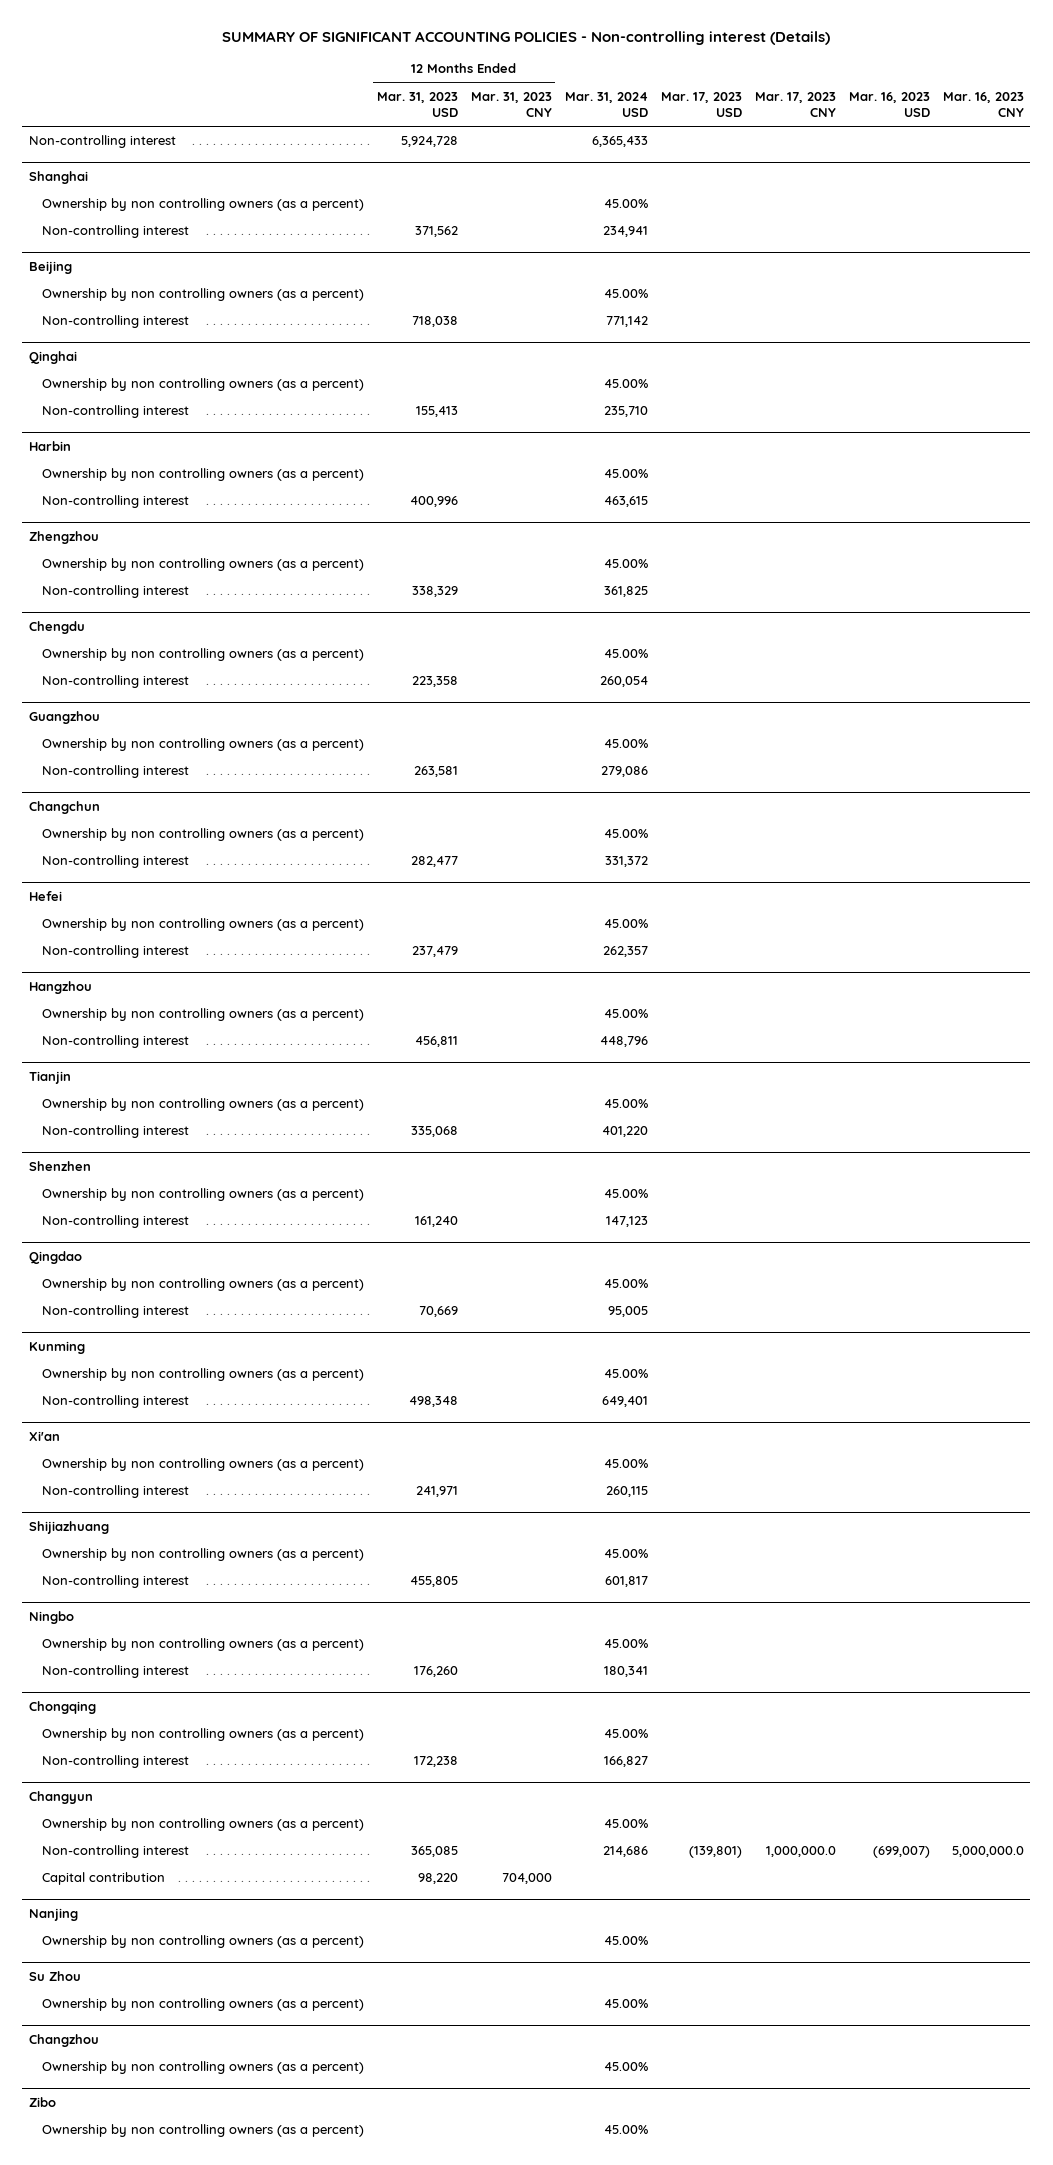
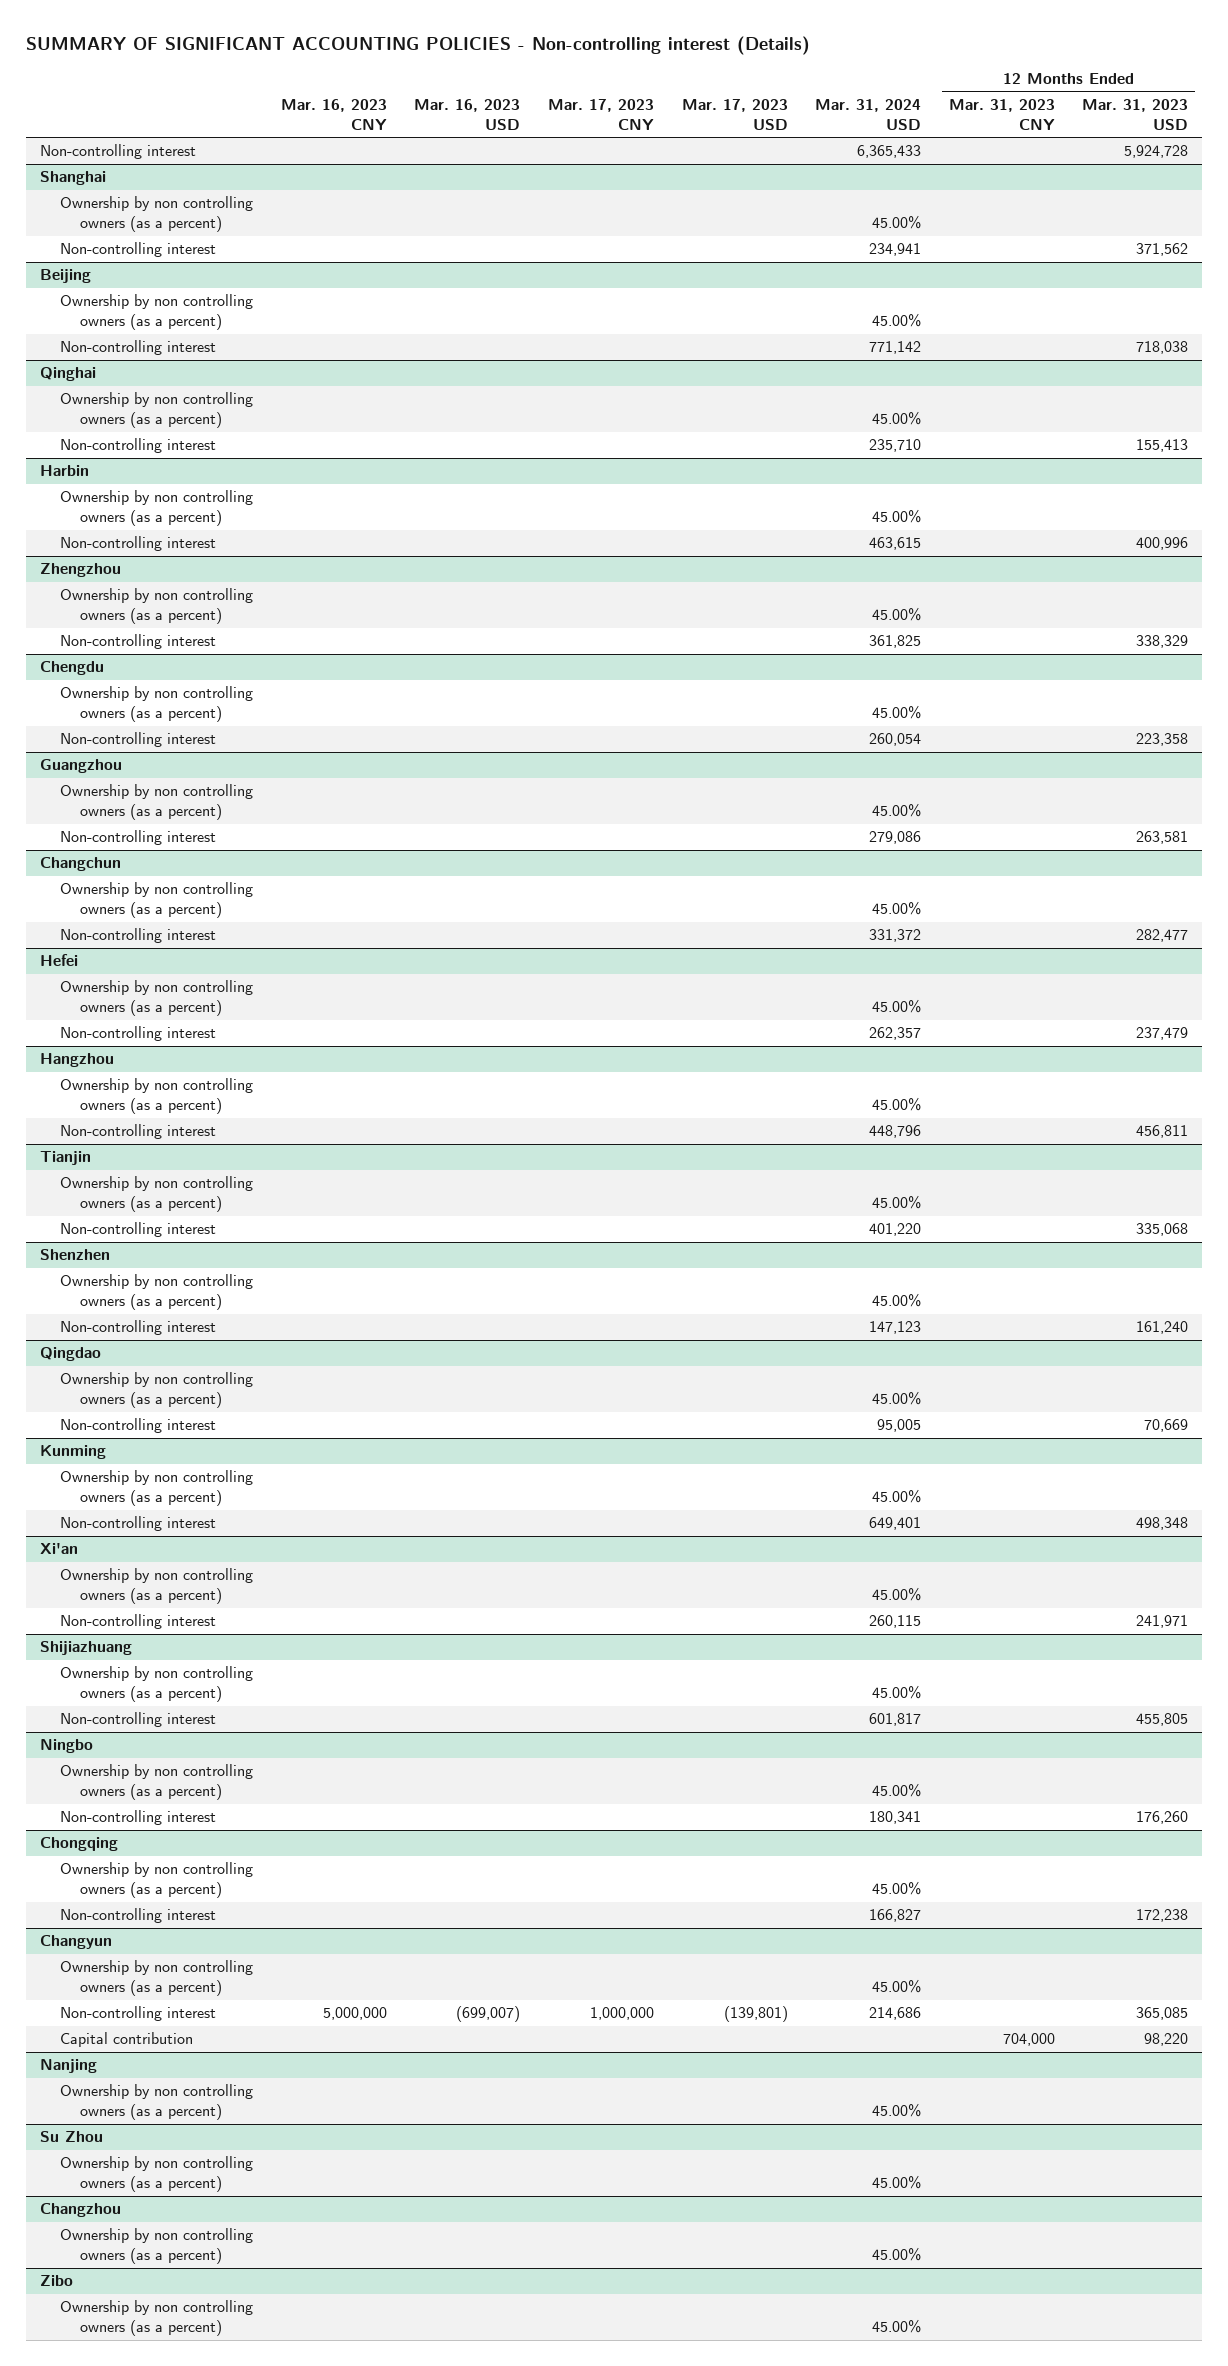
[765,1846,836,1858] 1,000,000.0 -> [589,2007,654,2021] 1,000,000
[951,1846,1024,1858] 5,000,000.0 -> [322,2007,387,2021] 5,000,000

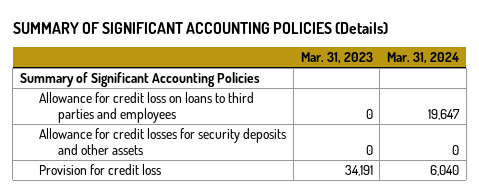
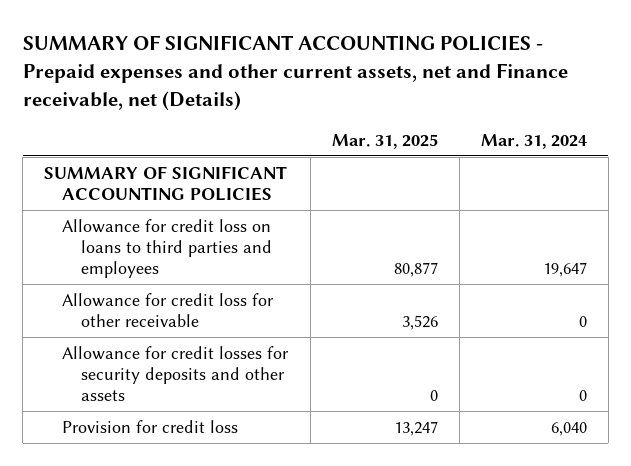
[12,21,388,34] SUMMARY OF SIGNIFICANT ACCOUNTING POLICIES (Details) -> [22,35,568,112] SUMMARY OF SIGNIFICANT ACCOUNTING POLICIES - Prepaid expenses and other current assets, net and Finance receivable, net (Details)
[300,52,373,65] Mar. 31, 2023 -> none
none -> [331,133,438,149] Mar. 31, 2025
[20,72,261,88] Summary of Significant Accounting Policies -> [44,165,288,201] SUMMARY OF SIGNIFICANT ACCOUNTING POLICIES
none -> [62,292,275,327] Allowance for credit loss for other receivable

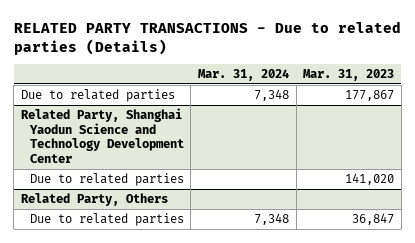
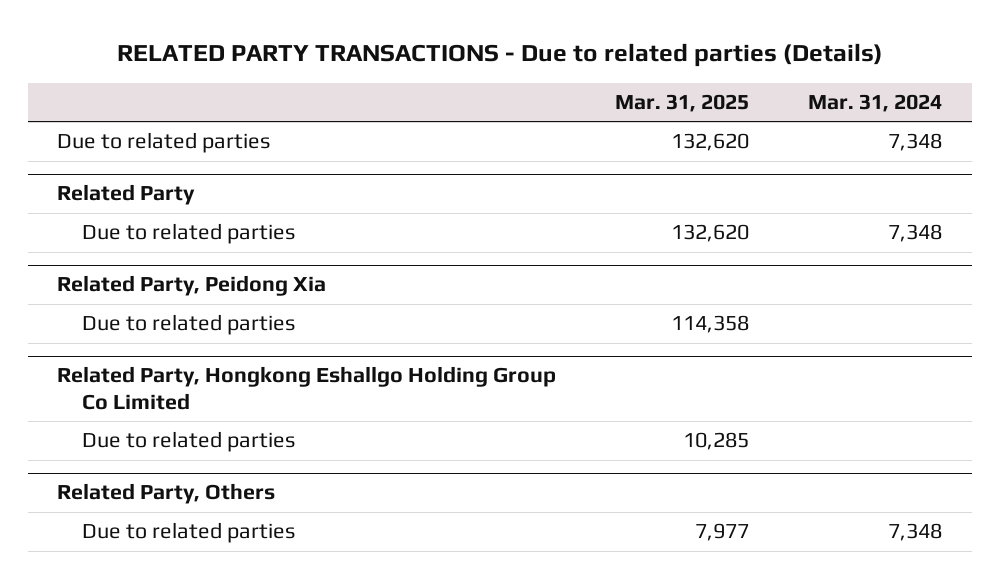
[303,69,395,82] Mar. 31, 2023 -> none
none -> [615,94,750,113] Mar. 31, 2025
[20,108,184,163] Related Party, Shanghai Yaodun Science and Technology Development Center -> none
none -> [57,184,196,206] Related Party
none -> [82,223,296,245] Due to related parties
none -> [57,275,327,297] Related Party, Peidong Xia
none -> [57,366,557,410] Related Party, Hongkong Eshallgo Holding Group Co Limited
none -> [82,431,296,453] Due to related parties

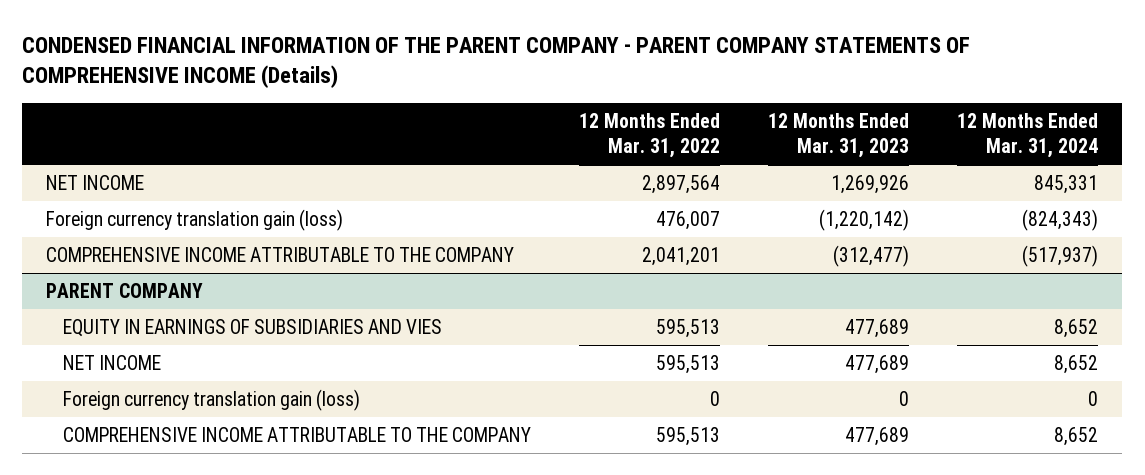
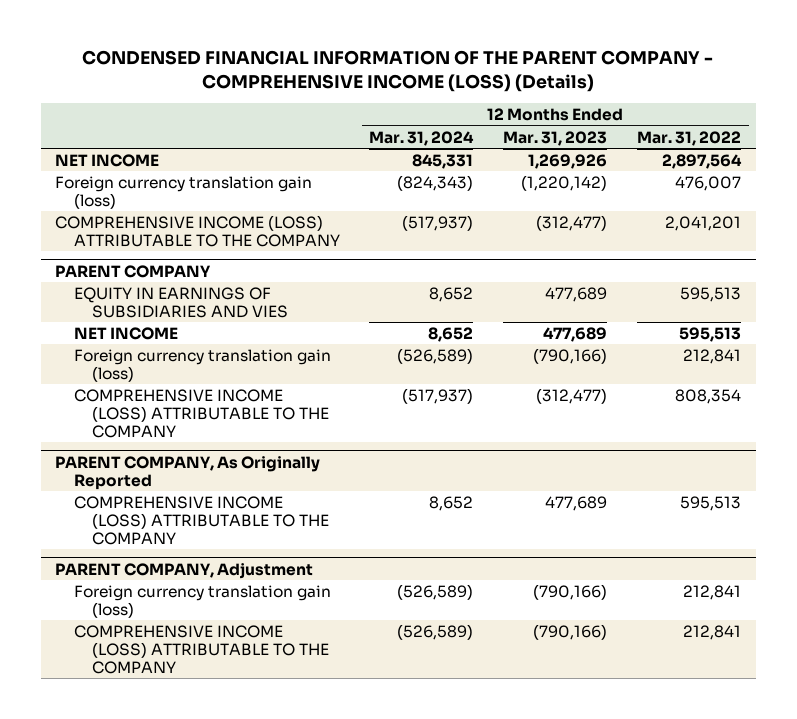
[22,36,971,89] CONDENSED FINANCIAL INFORMATION OF THE PARENT COMPANY - PARENT COMPANY STATEMENTS OF COMPREHENSIVE INCOME (Details) -> [82,50,714,93] CONDENSED FINANCIAL INFORMATION OF THE PARENT COMPANY - COMPREHENSIVE INCOME (LOSS) (Details)
[46,246,515,262] COMPREHENSIVE INCOME ATTRIBUTABLE TO THE COMPANY -> [55,214,340,247] COMPREHENSIVE INCOME (LOSS) ATTRIBUTABLE TO THE COMPANY
[709,390,720,406] 0 -> [683,348,742,364] 212,841
[899,390,910,406] 0 -> [533,347,608,364] (790,166)
[1088,390,1099,406] 0 -> [397,347,474,364] (526,589)
[62,426,531,442] COMPREHENSIVE INCOME ATTRIBUTABLE TO THE COMPANY -> [73,388,329,438] COMPREHENSIVE INCOME (LOSS) ATTRIBUTABLE TO THE COMPANY
[655,426,720,446] 595,513 -> [675,388,742,404] 808,354
[845,426,910,446] 477,689 -> [536,387,608,404] (312,477)
[1054,426,1099,446] 8,652 -> [402,387,474,404] (517,937)
none -> [55,455,321,490] PARENT COMPANY, As Originally Reported
none -> [73,495,329,545] COMPREHENSIVE INCOME (LOSS) ATTRIBUTABLE TO THE COMPANY
none -> [55,562,314,579] PARENT COMPANY, Adjustment
none -> [73,584,331,618] Foreign currency translation gain (loss)
none -> [73,624,329,674] COMPREHENSIVE INCOME (LOSS) ATTRIBUTABLE TO THE COMPANY

